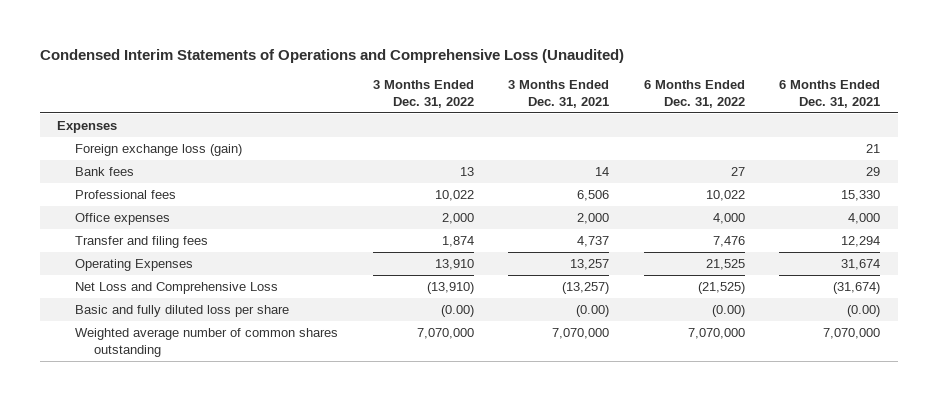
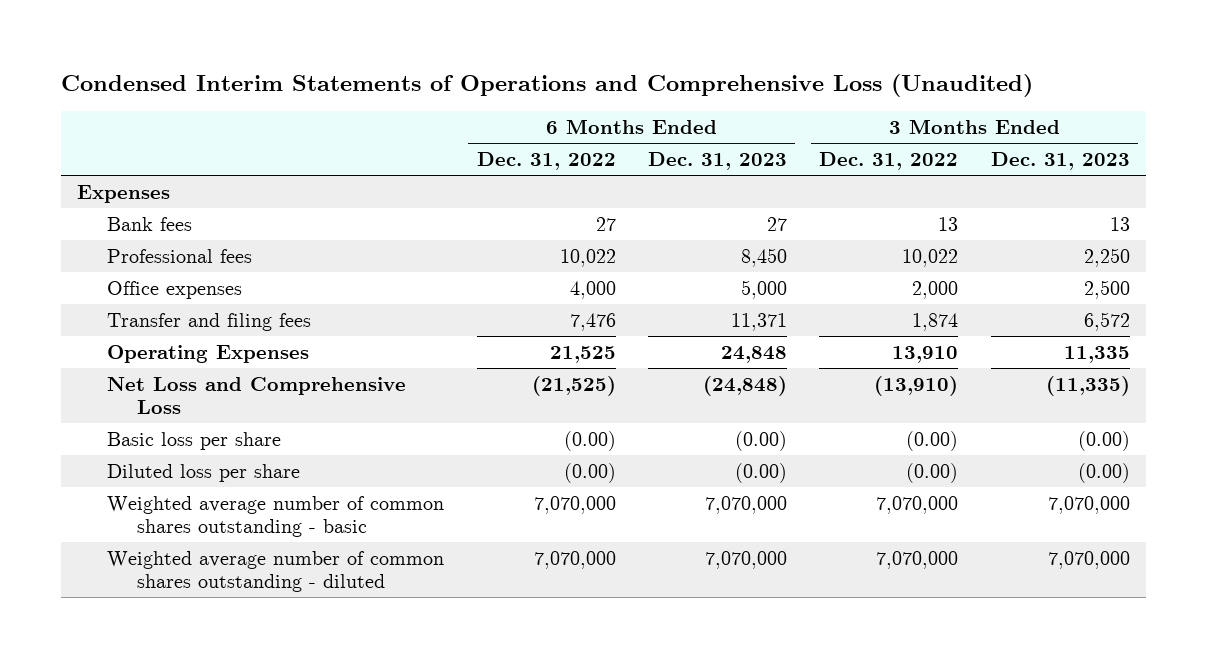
[508,80,610,108] 3 Months Ended Dec. 31, 2021 -> none
[779,80,881,108] 6 Months Ended Dec. 31, 2021 -> none
none -> [647,152,787,171] Dec. 31, 2023
none -> [990,152,1130,171] Dec. 31, 2023
[75,144,243,157] Foreign exchange loss (gain) -> none
[75,305,290,318] Basic and fully diluted loss per share -> [107,431,282,450] Basic loss per share
none -> [107,463,301,482] Diluted loss per share
[75,328,339,357] Weighted average number of common shares outstanding -> [107,495,445,537] Weighted average number of common shares outstanding - basic
none -> [107,550,445,592] Weighted average number of common shares outstanding - diluted

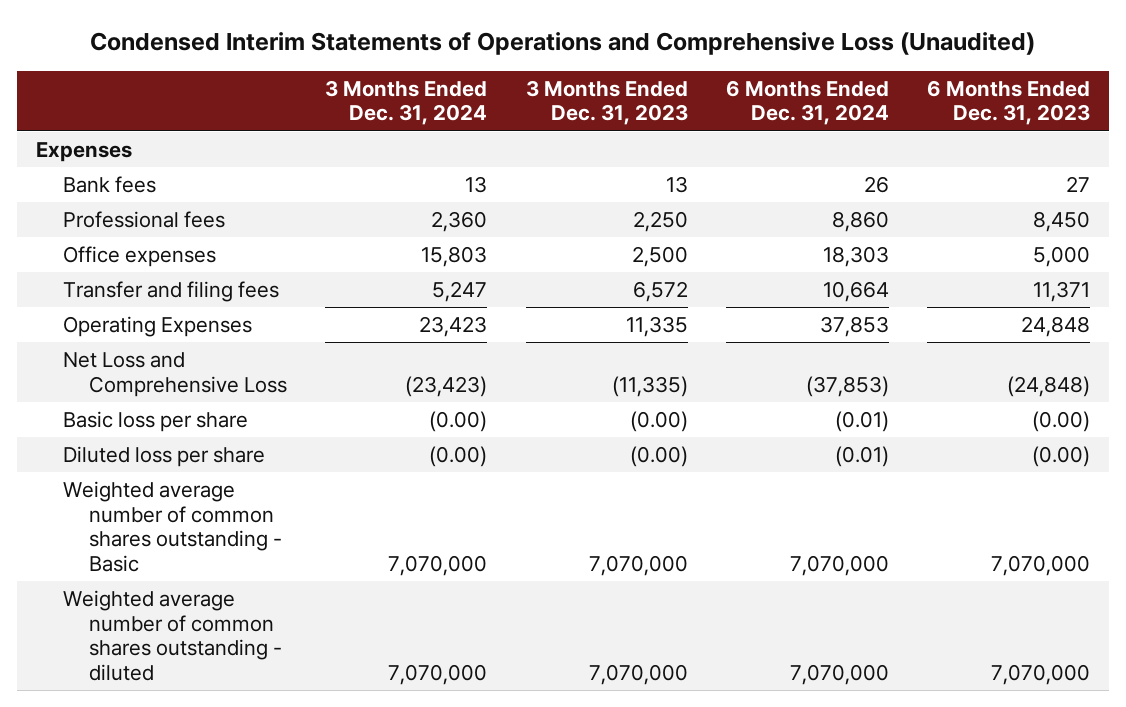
[476,152,616,171] Dec. 31, 2022 -> none
[819,152,959,171] Dec. 31, 2022 -> none
none -> [325,79,488,126] 3 Months Ended Dec. 31, 2024
none -> [725,79,889,126] 6 Months Ended Dec. 31, 2024
[107,495,445,537] Weighted average number of common shares outstanding - basic -> [62,481,283,573] Weighted average number of common shares outstanding - Basic

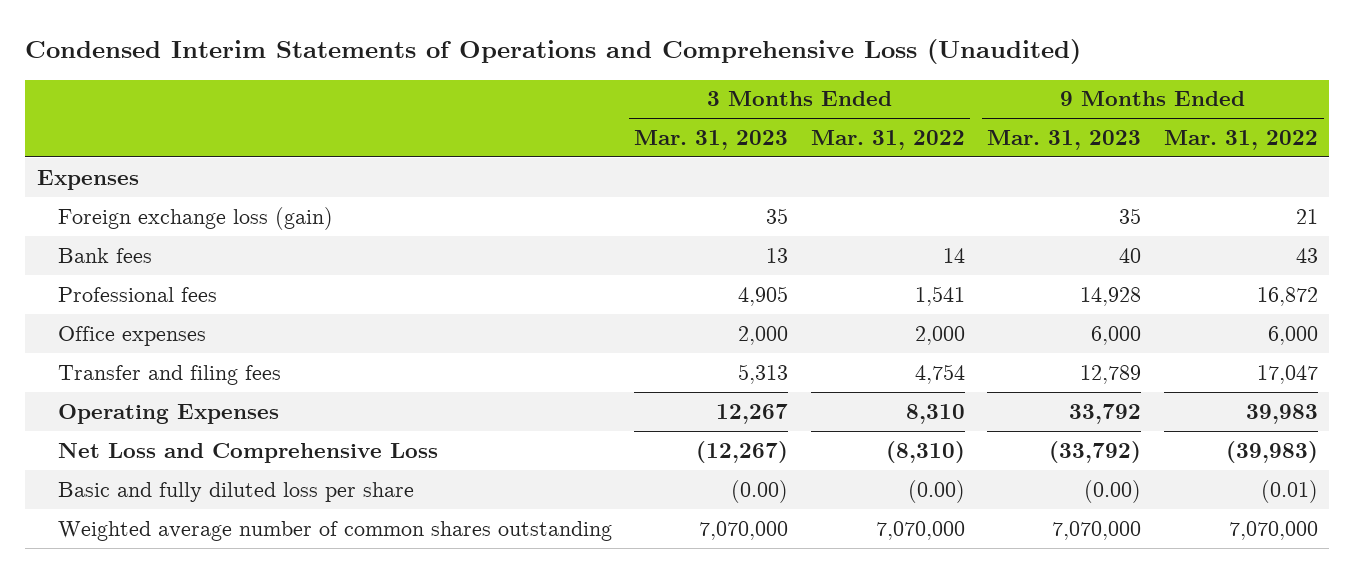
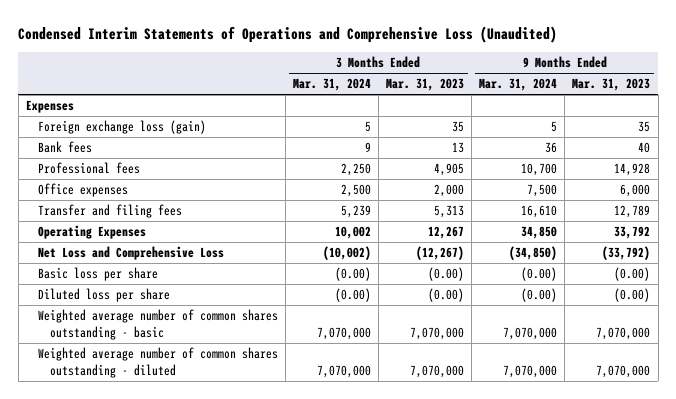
[810,130,965,151] Mar. 31, 2022 -> none
[1163,130,1318,151] Mar. 31, 2022 -> none
none -> [292,78,371,92] Mar. 31, 2024
none -> [479,78,558,92] Mar. 31, 2024
[57,481,414,502] Basic and fully diluted loss per share -> [37,267,158,282] Basic loss per share
none -> [37,288,170,303] Diluted loss per share
[57,520,612,541] Weighted average number of common shares outstanding -> [37,309,278,341] Weighted average number of common shares outstanding - basic
none -> [37,347,278,379] Weighted average number of common shares outstanding - diluted

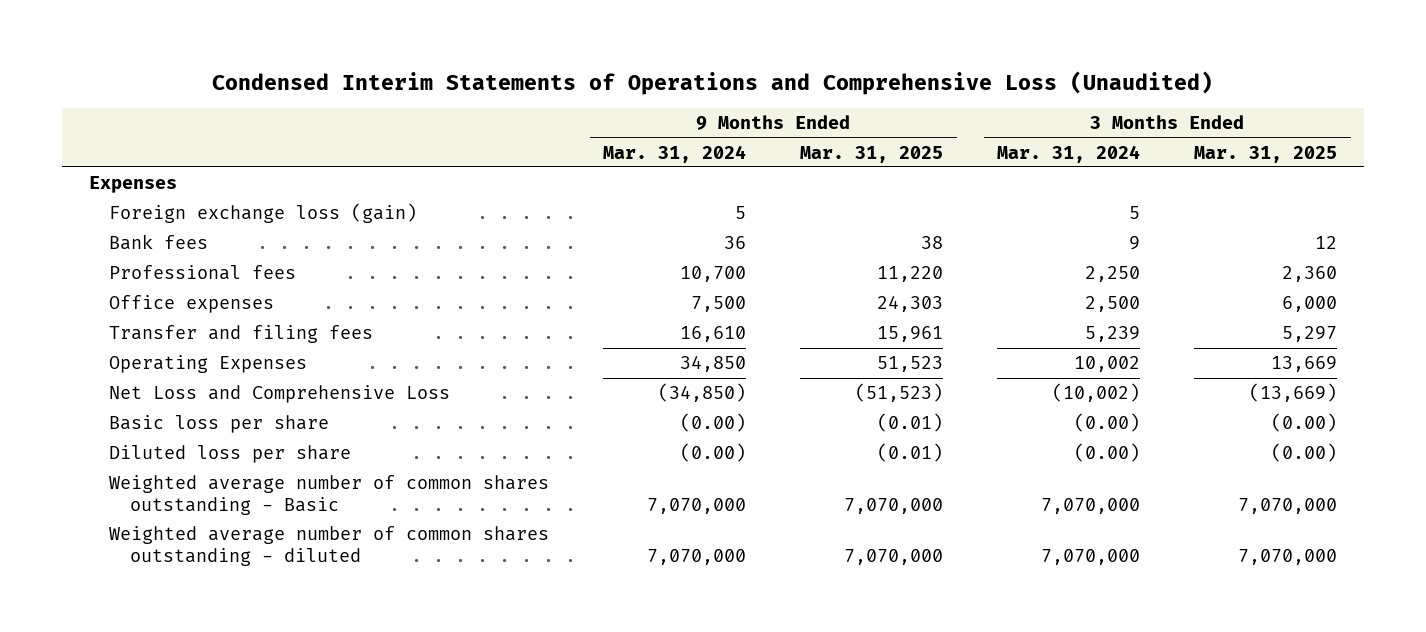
[386,78,465,92] Mar. 31, 2023 -> none
[572,78,651,92] Mar. 31, 2023 -> none
none -> [800,145,944,163] Mar. 31, 2025
none -> [1194,145,1338,163] Mar. 31, 2025
[37,309,278,341] Weighted average number of common shares outstanding - basic -> [109,475,550,515] Weighted average number of common shares outstanding - Basic

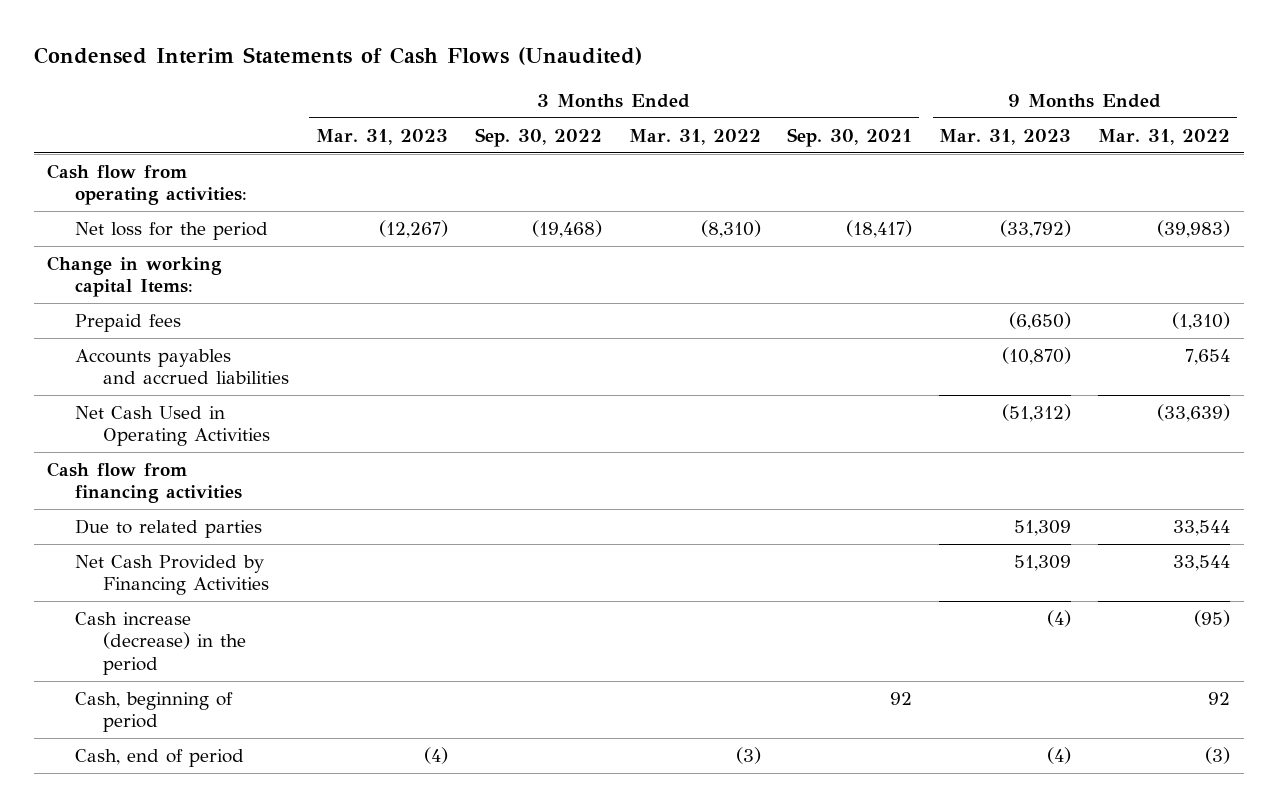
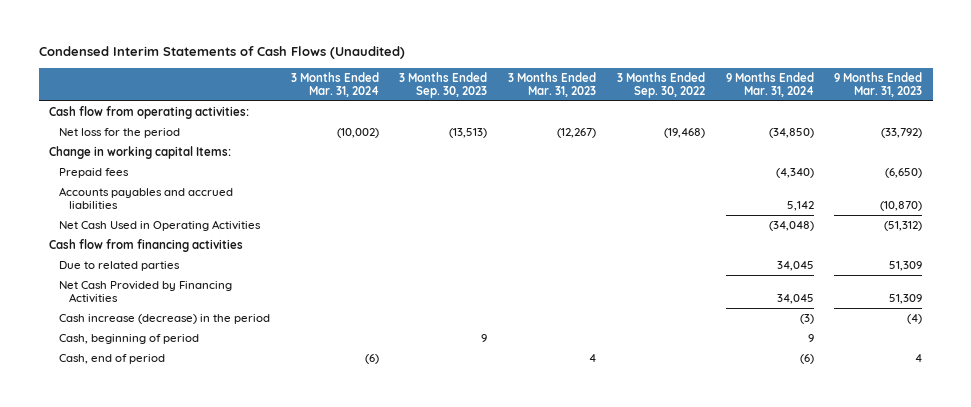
[628,128,761,145] Mar. 31, 2022 -> none
[787,127,913,147] Sep. 30, 2021 -> none
[1098,128,1231,145] Mar. 31, 2022 -> none
none -> [290,71,379,97] 3 Months Ended Mar. 31, 2024
none -> [399,71,488,98] 3 Months Ended Sep. 30, 2023
none -> [725,71,814,97] 9 Months Ended Mar. 31, 2024
[423,747,448,765] (4) -> [589,353,597,362] 4
[1047,747,1072,765] (4) -> [915,353,923,362] 4

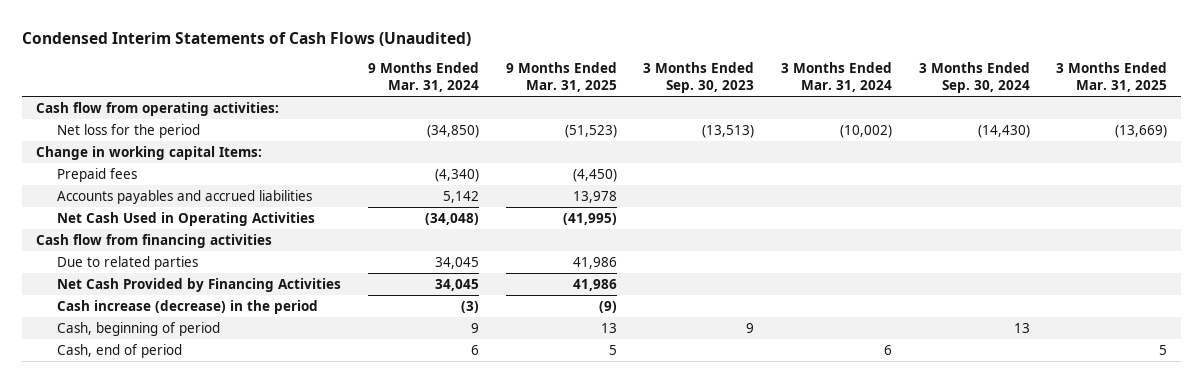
[508,71,597,97] 3 Months Ended Mar. 31, 2023 -> none
[616,71,705,98] 3 Months Ended Sep. 30, 2022 -> none
[834,71,923,97] 9 Months Ended Mar. 31, 2023 -> none
none -> [505,62,617,93] 9 Months Ended Mar. 31, 2025
none -> [918,62,1030,94] 3 Months Ended Sep. 30, 2024
none -> [1056,62,1168,93] 3 Months Ended Mar. 31, 2025
[364,353,379,364] (6) -> [883,345,892,356] 6
[799,353,814,364] (6) -> [471,345,480,356] 6

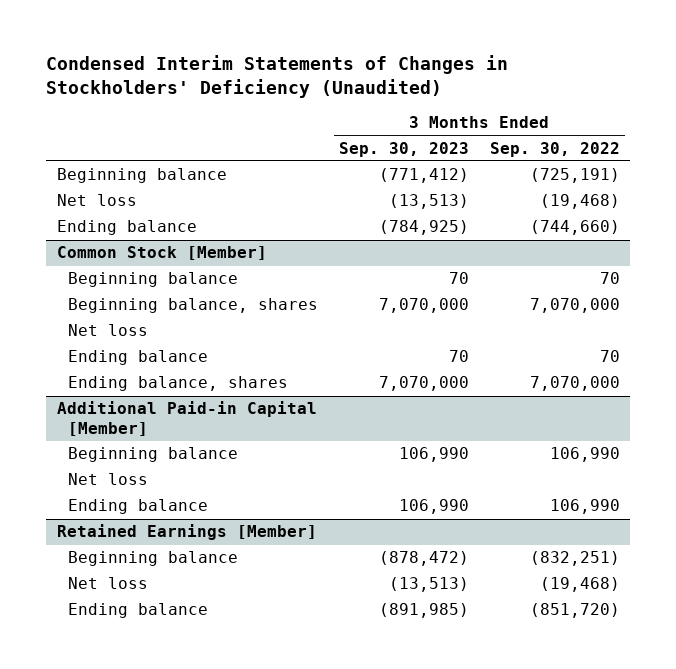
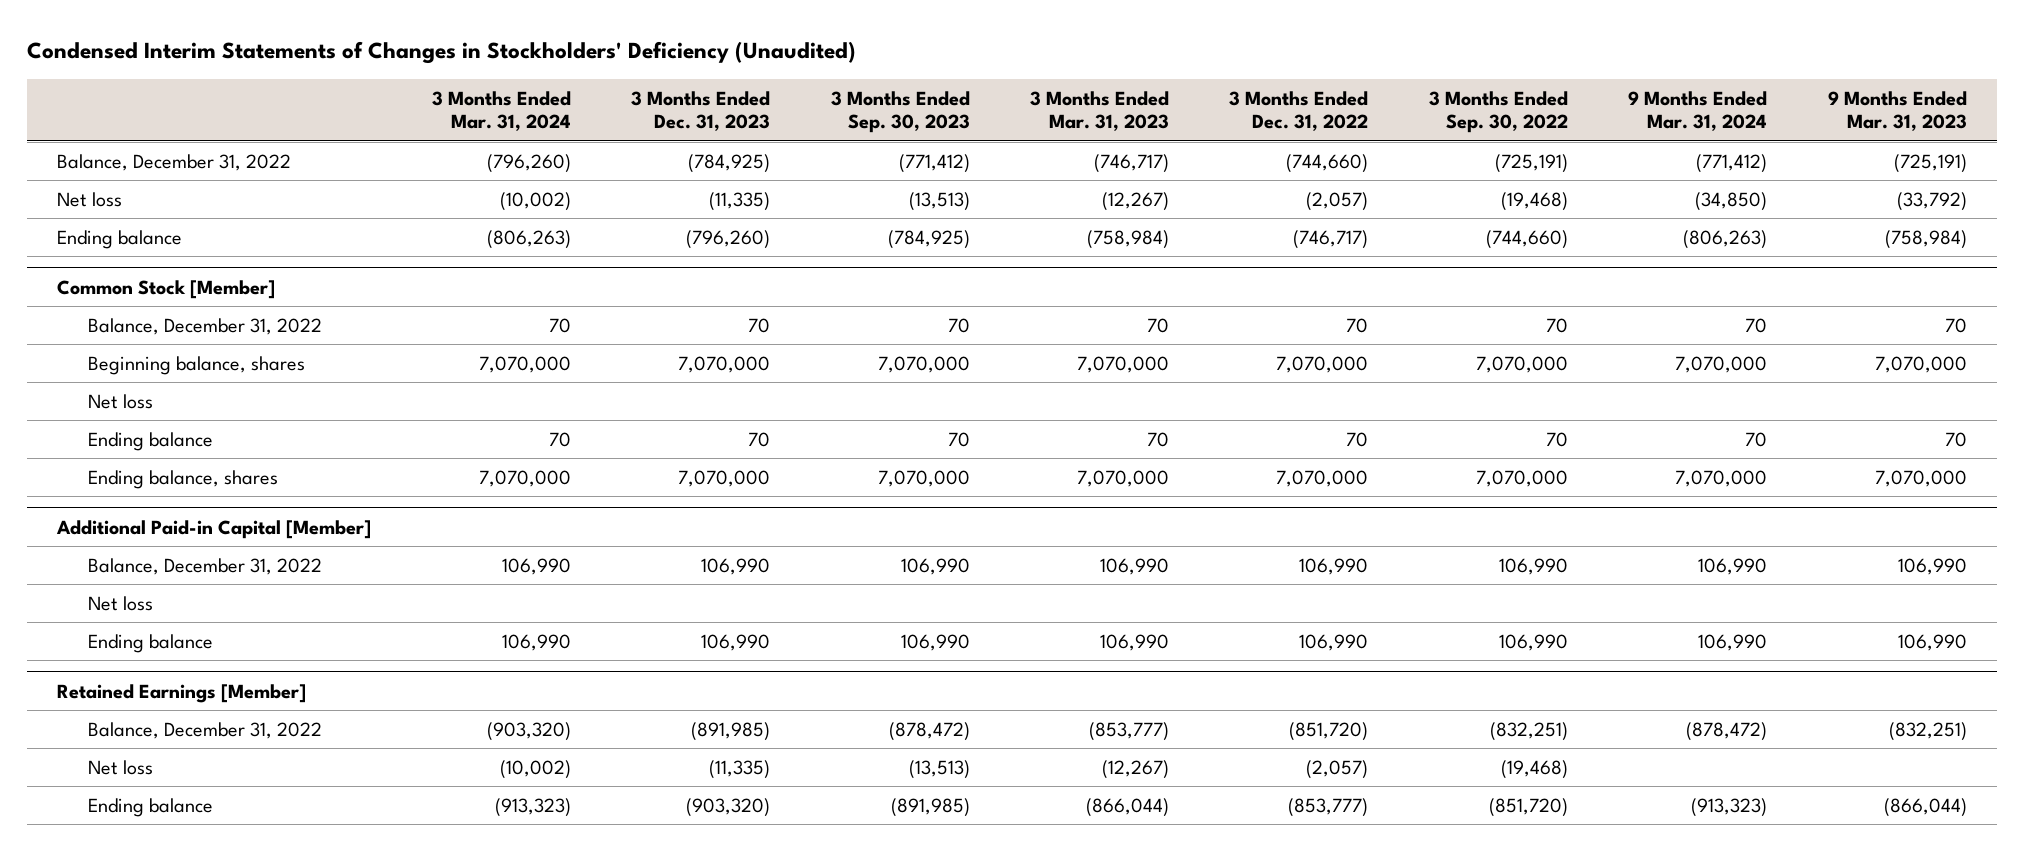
none -> [431,90,571,132] 3 Months Ended Mar. 31, 2024
none -> [631,90,771,132] 3 Months Ended Dec. 31, 2023
none -> [1029,90,1169,132] 3 Months Ended Mar. 31, 2023
none -> [1229,90,1369,132] 3 Months Ended Dec. 31, 2022
none -> [1628,90,1768,132] 9 Months Ended Mar. 31, 2024
none -> [1827,90,1967,132] 9 Months Ended Mar. 31, 2023
[56,168,227,184] Beginning balance -> [57,153,292,171] Balance, December 31, 2022
[68,272,239,288] Beginning balance -> [88,317,323,335] Balance, December 31, 2022
[68,447,239,463] Beginning balance -> [88,557,323,575] Balance, December 31, 2022
[68,551,239,567] Beginning balance -> [88,721,323,739] Balance, December 31, 2022

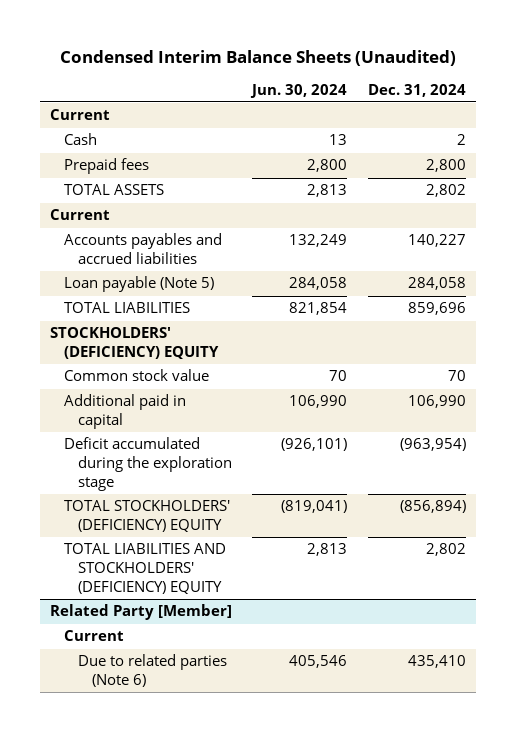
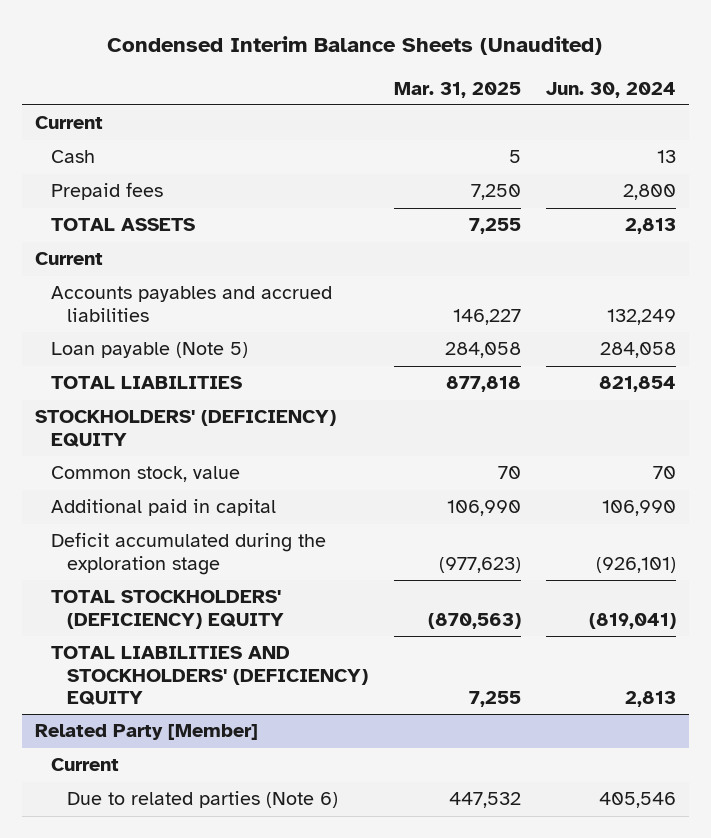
[367,83,466,97] Dec. 31, 2024 -> none
none -> [393,81,521,98] Mar. 31, 2025
[63,369,209,382] Common stock value -> [51,466,241,483] Common stock, value

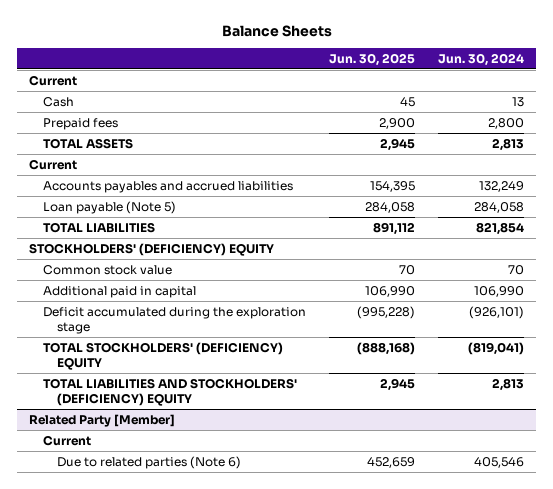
[107,36,603,56] Condensed Interim Balance Sheets (Unaudited) -> [221,24,332,37] Balance Sheets
[393,81,521,98] Mar. 31, 2025 -> none
none -> [329,52,416,66] Jun. 30, 2025
[51,466,241,483] Common stock, value -> [43,264,173,275] Common stock value

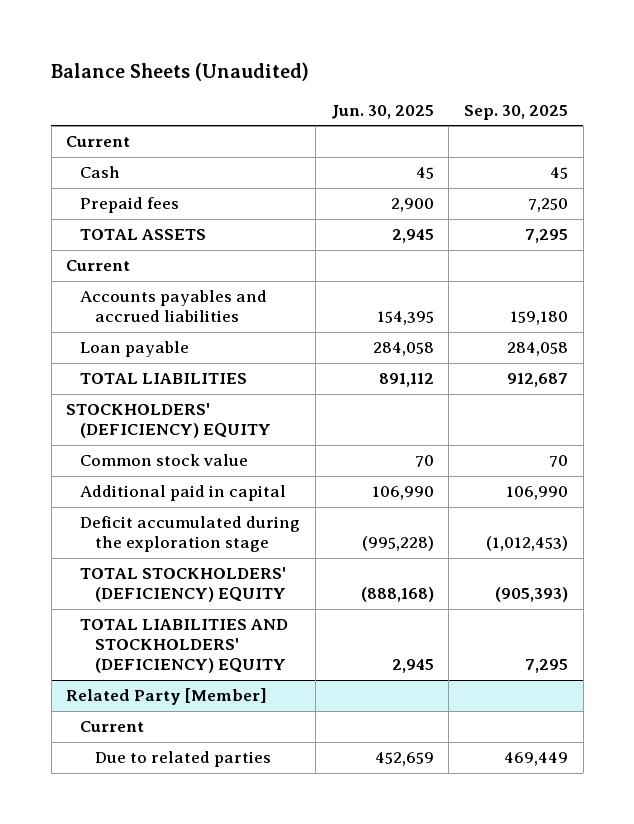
[221,24,332,37] Balance Sheets -> [51,61,310,81] Balance Sheets (Unaudited)
[438,52,525,66] Jun. 30, 2024 -> none
none -> [463,104,568,120] Sep. 30, 2025
[43,200,177,214] Loan payable (Note 5) -> [80,341,190,358] Loan payable
[57,455,242,469] Due to related parties (Note 6) -> [94,751,271,768] Due to related parties

